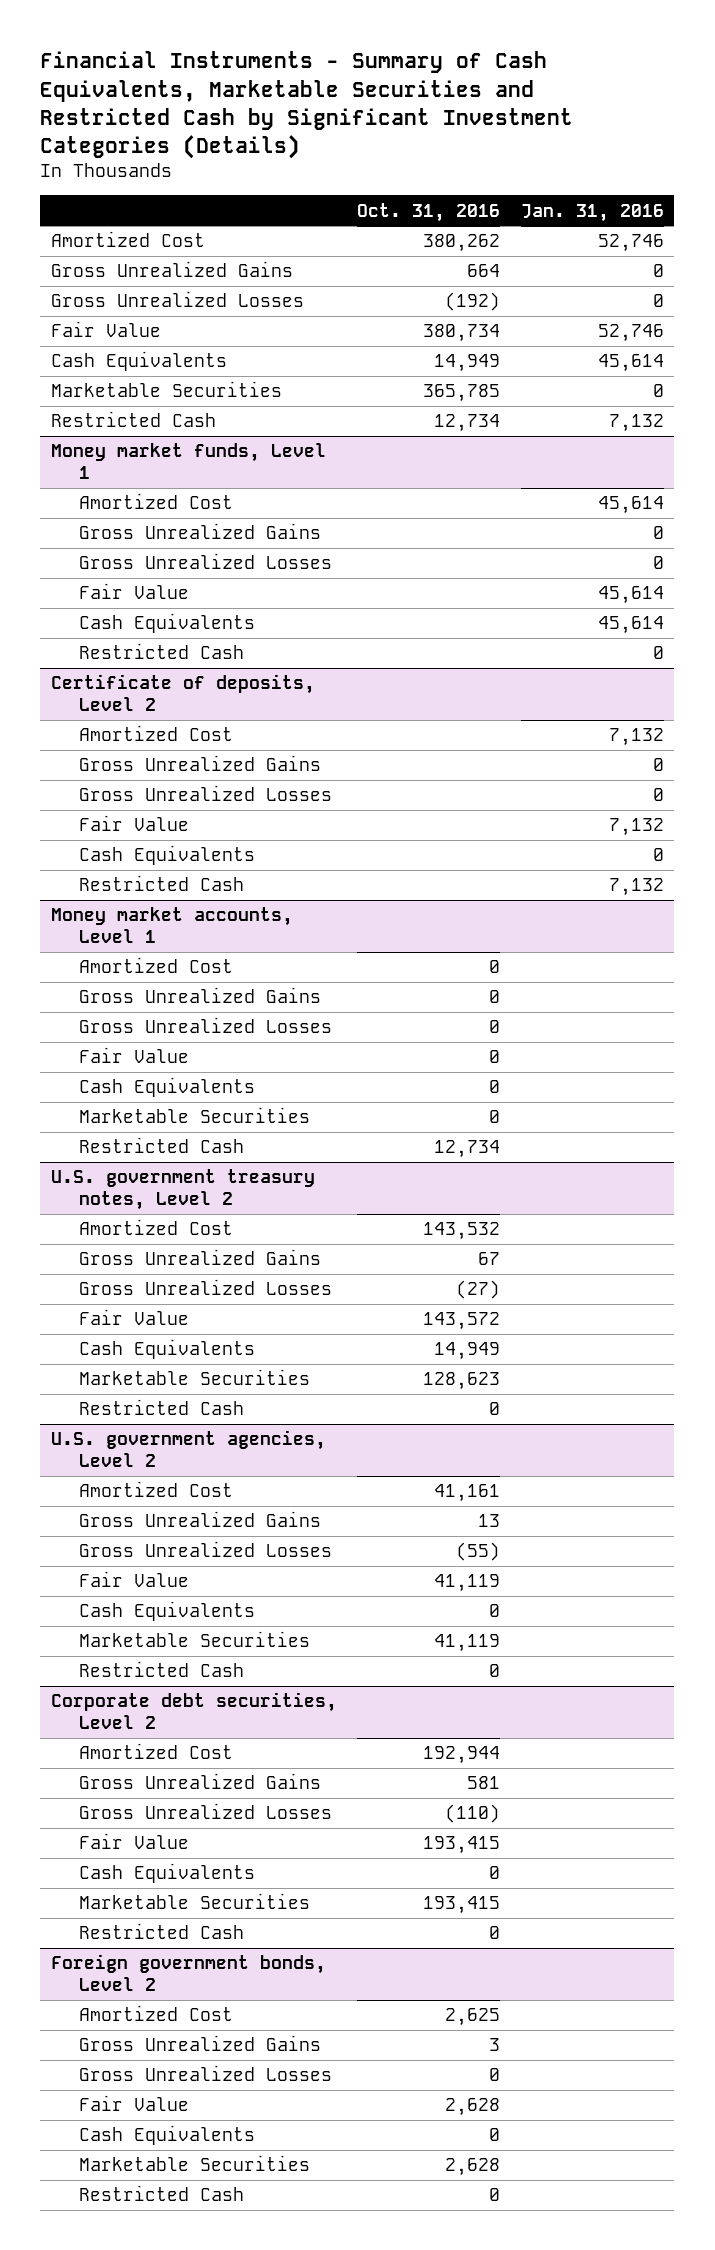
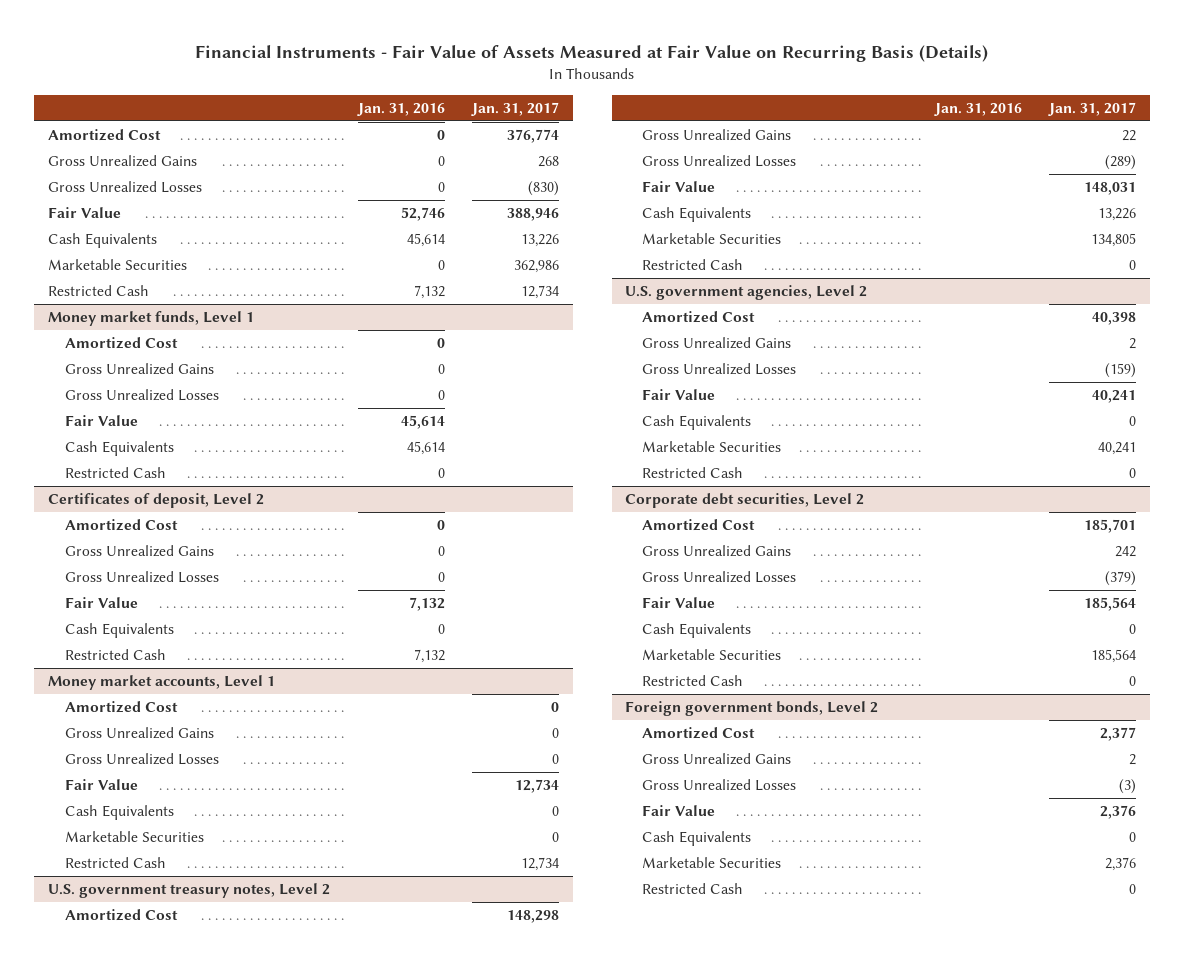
[40,51,574,159] Financial Instruments - Summary of Cash Equivalents, Marketable Securities and Restricted Cash by Significant Investment Categories (Details) -> [195,45,989,63] Financial Instruments - Fair Value of Assets Measured at Fair Value on Recurring Basis (Details)
[357,202,501,222] Oct. 31, 2016 -> none
none -> [470,101,559,116] Jan. 31, 2017
[598,234,665,253] 52,746 -> [436,129,445,140] 0
[598,496,665,515] 45,614 -> [436,337,445,348] 0
[50,674,315,712] Certificate of deposits, Level 2 -> [48,492,265,508] Certificates of deposit, Level 2
[609,728,665,747] 7,132 -> [436,519,445,530] 0

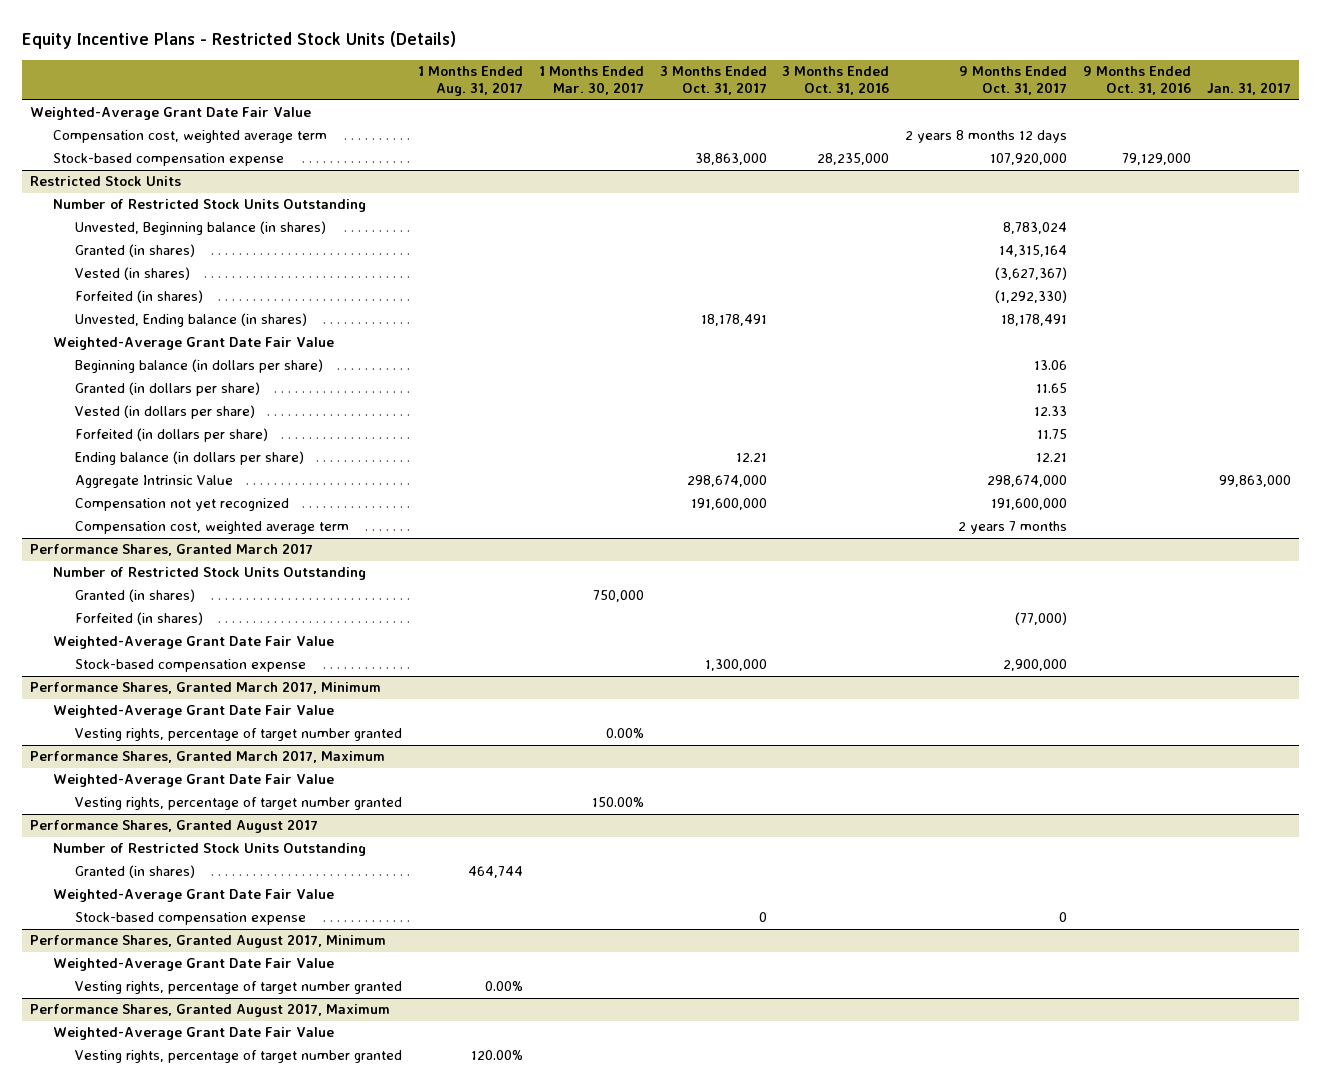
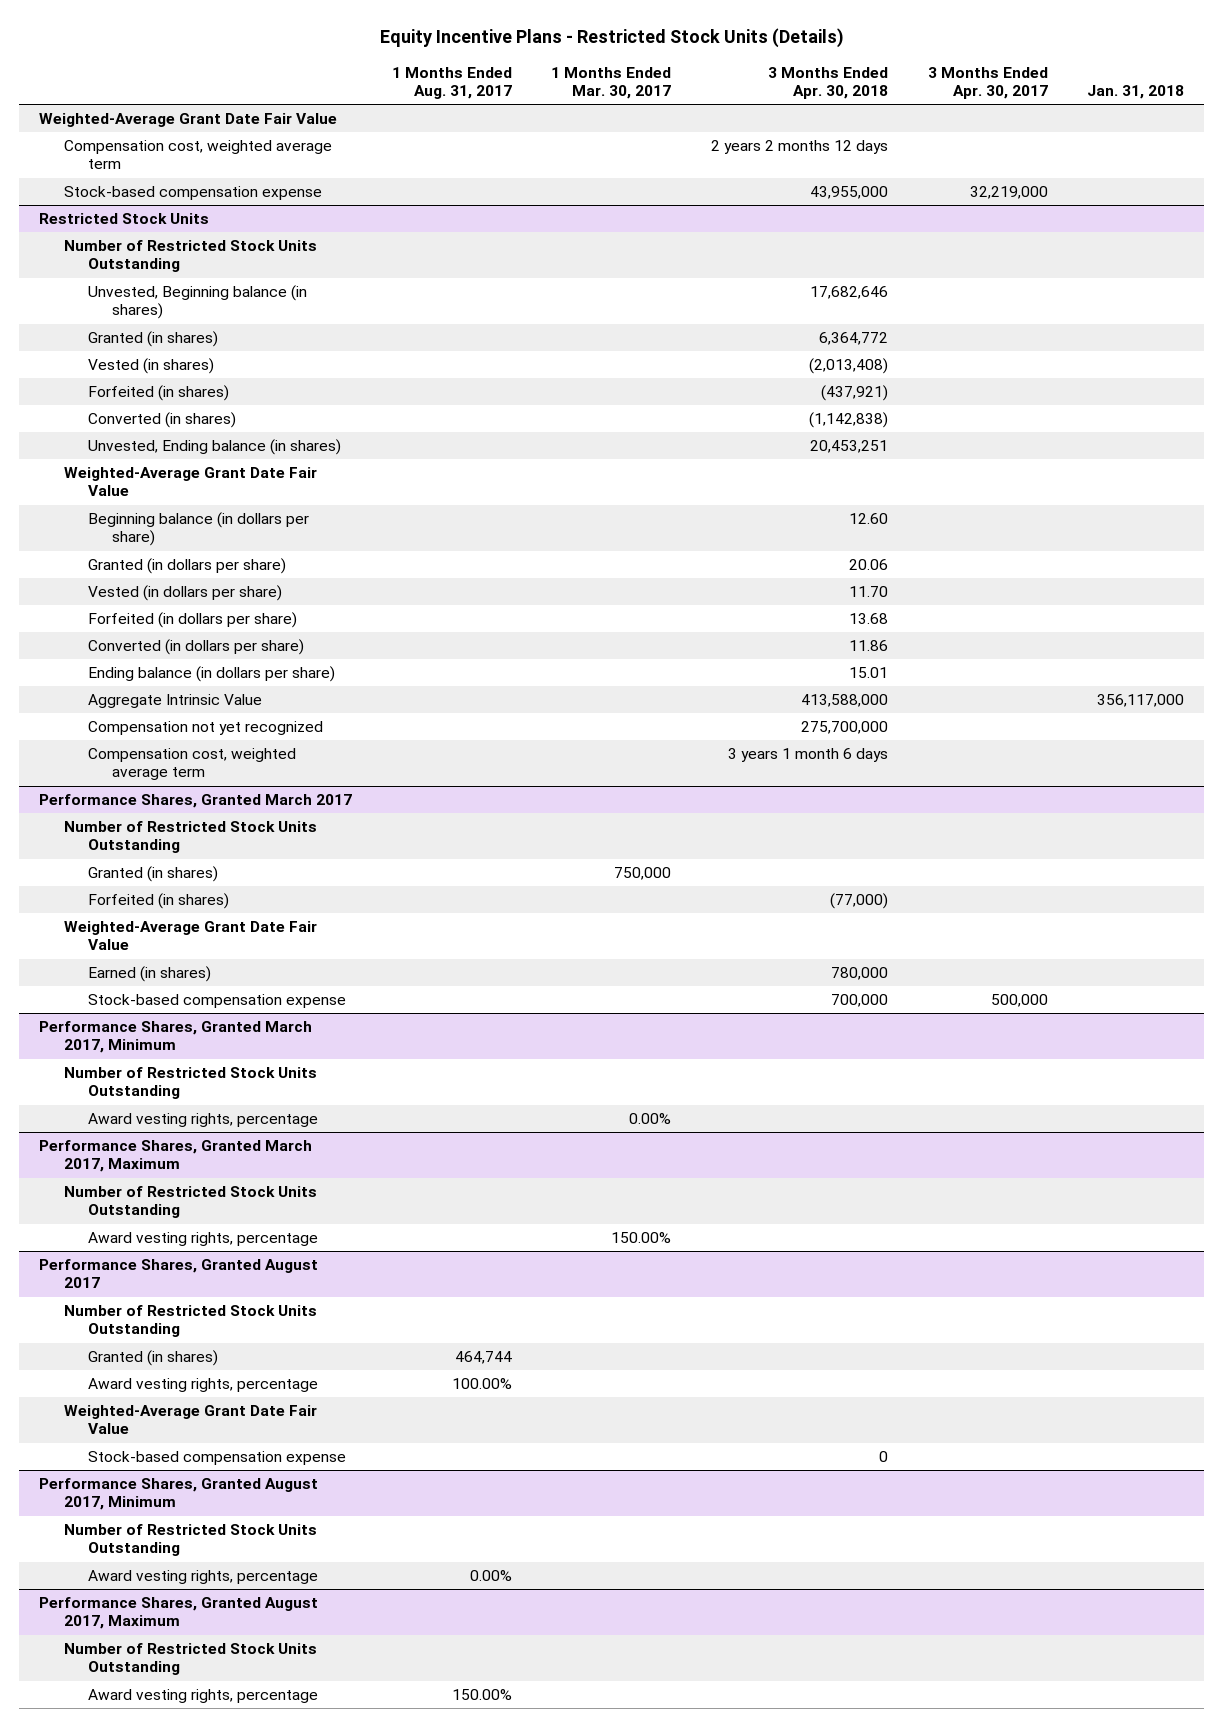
[659,66,767,96] 3 Months Ended Oct. 31, 2017 -> none
[782,66,890,96] 3 Months Ended Oct. 31, 2016 -> none
[959,66,1068,96] 9 Months Ended Oct. 31, 2017 -> none
[1083,66,1192,96] 9 Months Ended Oct. 31, 2016 -> none
[1206,82,1291,96] Jan. 31, 2017 -> none
none -> [768,67,889,100] 3 Months Ended Apr. 30, 2018
none -> [927,67,1048,100] 3 Months Ended Apr. 30, 2017
none -> [1087,85,1185,100] Jan. 31, 2018
none -> [87,412,236,429] Converted (in shares)
none -> [87,639,304,656] Converted (in dollars per share)
none -> [87,966,211,983] Earned (in shares)
[52,705,334,719] Weighted-Average Grant Date Fair Value -> none
none -> [63,1067,317,1100] Number of Restricted Stock Units Outstanding
[74,728,402,742] Vesting rights, percentage of target number granted -> [87,1113,318,1128] Award vesting rights, percentage
[52,774,334,788] Weighted-Average Grant Date Fair Value -> none
none -> [63,1186,317,1219] Number of Restricted Stock Units Outstanding
[74,797,402,811] Vesting rights, percentage of target number granted -> [87,1232,318,1247] Award vesting rights, percentage
none -> [87,1378,318,1393] Award vesting rights, percentage
[52,958,334,972] Weighted-Average Grant Date Fair Value -> none
none -> [63,1524,317,1557] Number of Restricted Stock Units Outstanding
[74,981,402,995] Vesting rights, percentage of target number granted -> [87,1570,318,1585] Award vesting rights, percentage
[52,1027,334,1041] Weighted-Average Grant Date Fair Value -> none
none -> [63,1643,317,1676] Number of Restricted Stock Units Outstanding
[74,1050,402,1064] Vesting rights, percentage of target number granted -> [87,1689,318,1704] Award vesting rights, percentage
[470,1050,523,1061] 120.00% -> [451,1689,512,1701] 150.00%

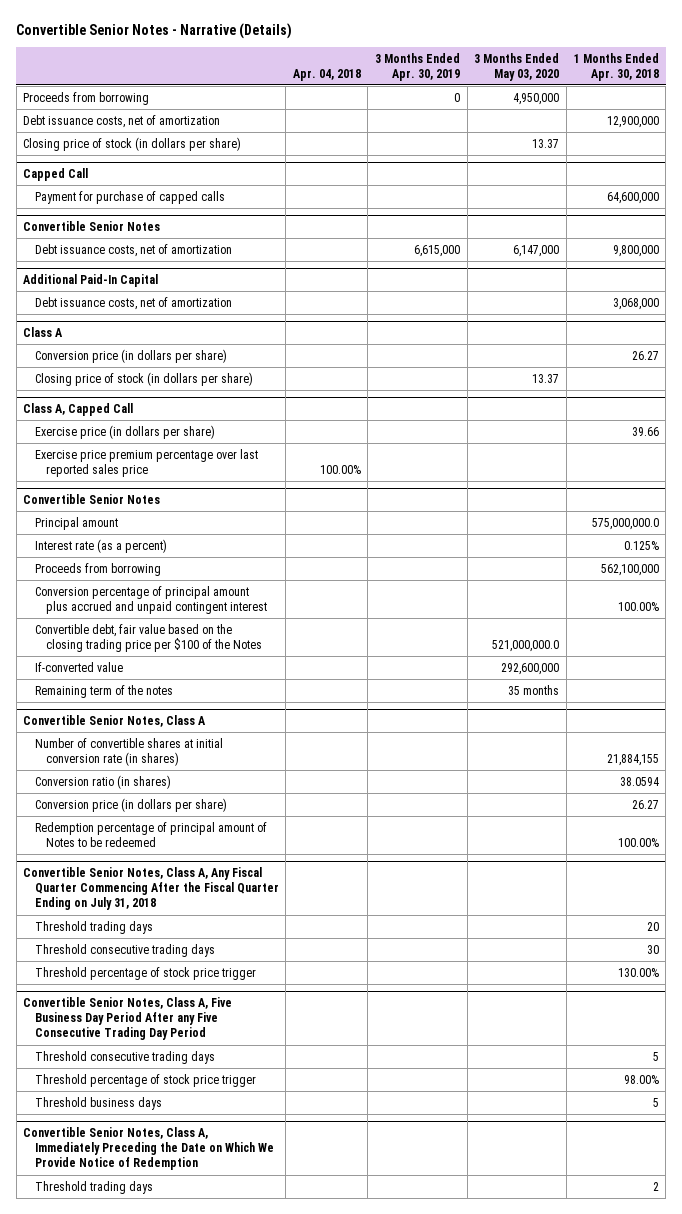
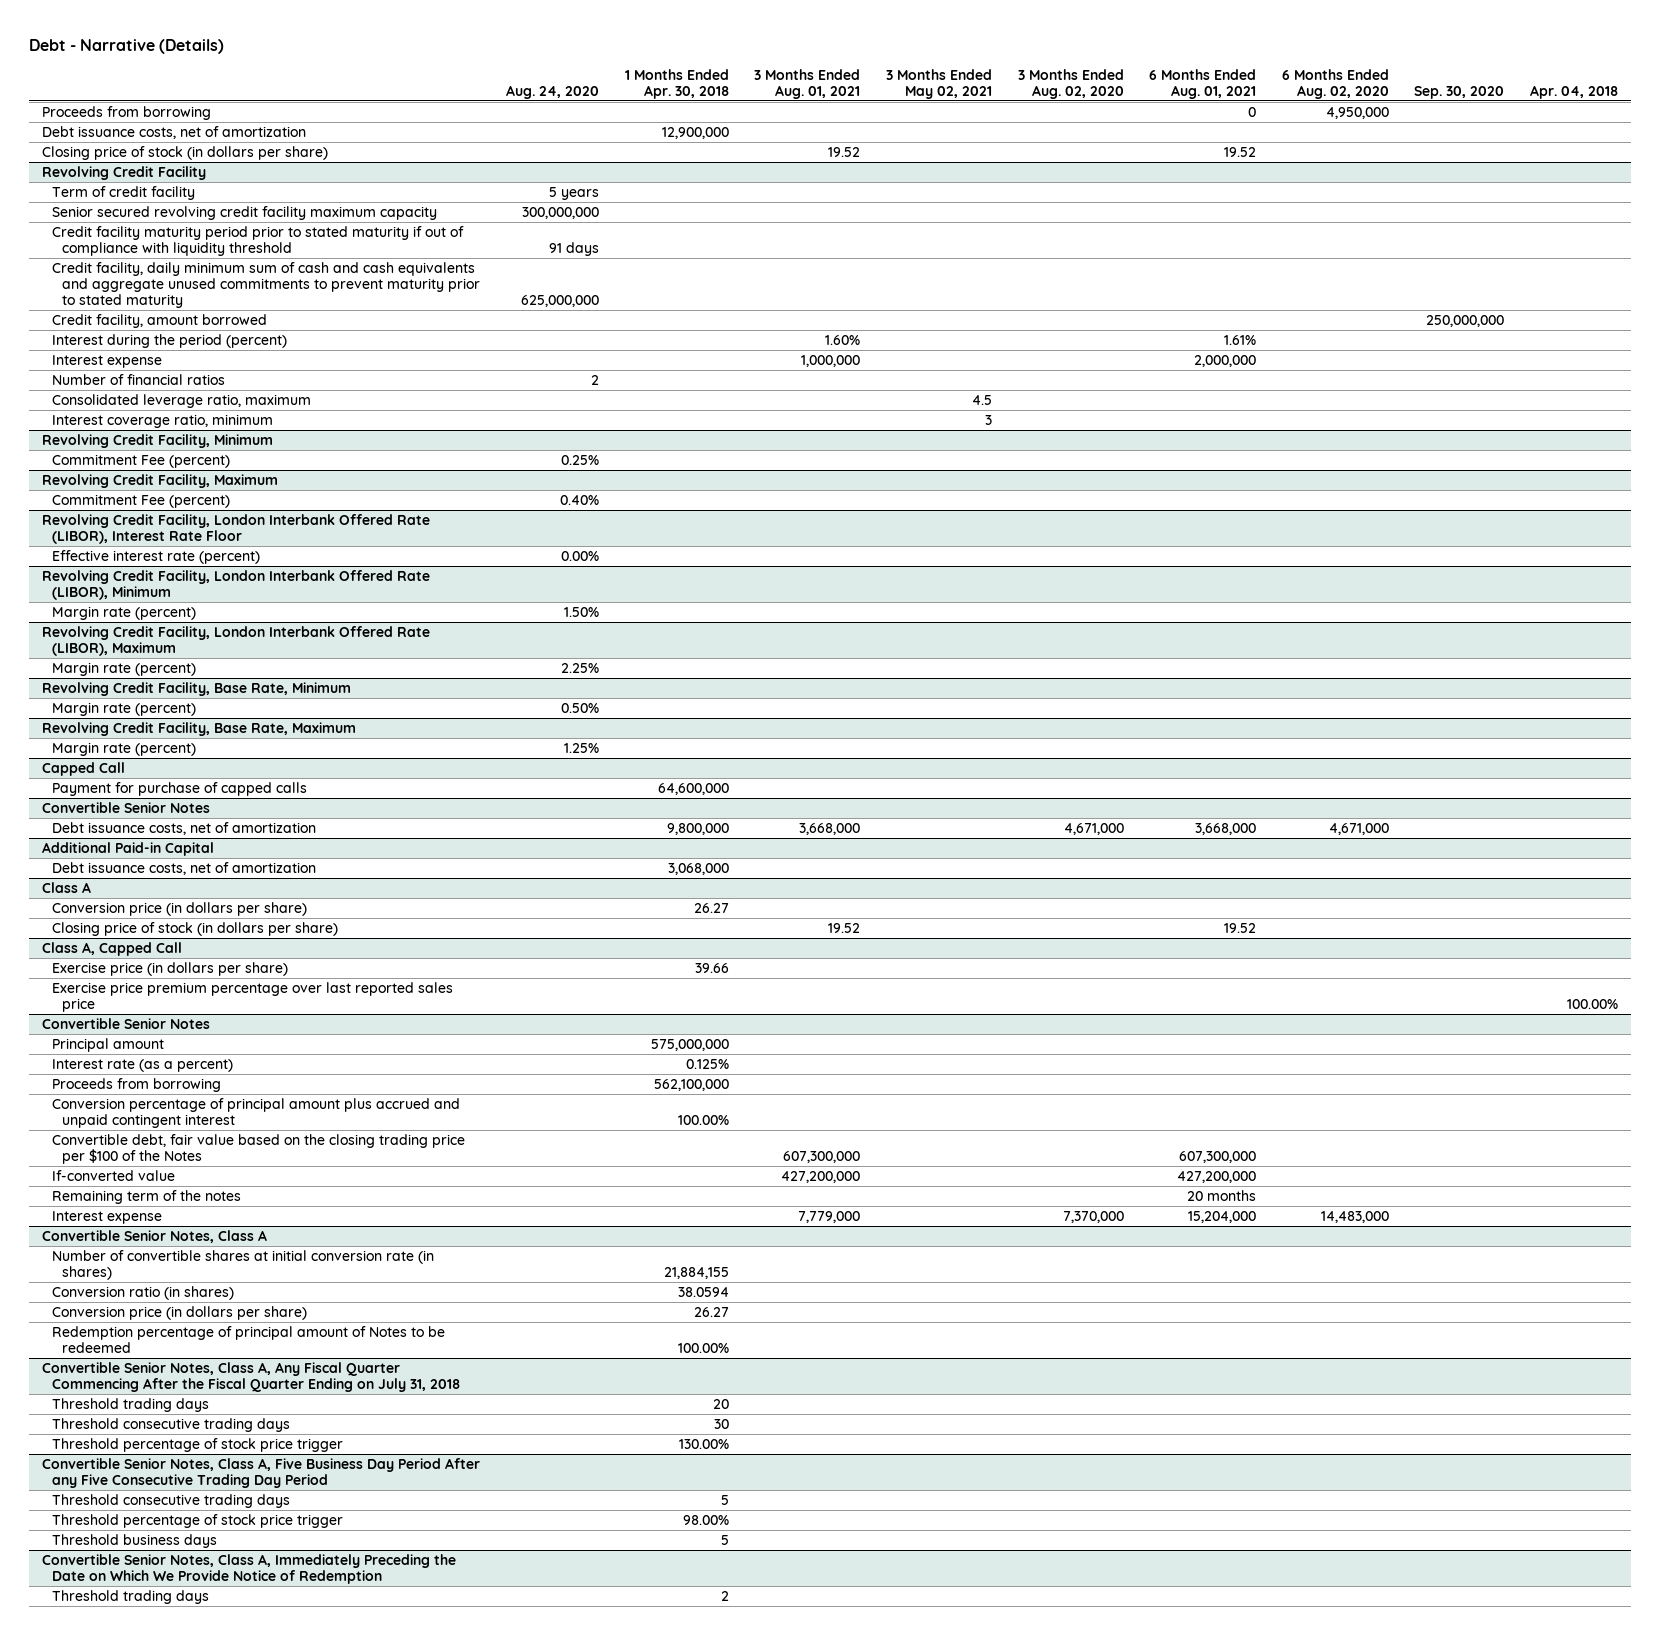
[16,22,293,39] Convertible Senior Notes - Narrative (Details) -> [29,38,225,54] Debt - Narrative (Details)
[375,52,461,81] 3 Months Ended Apr. 30, 2019 -> none
[474,52,560,81] 3 Months Ended May 03, 2020 -> none
none -> [505,84,599,99] Aug. 24, 2020
none -> [754,68,861,99] 3 Months Ended Aug. 01, 2021
none -> [885,68,992,99] 3 Months Ended May 02, 2021
none -> [1017,68,1124,99] 3 Months Ended Aug. 02, 2020
none -> [1149,68,1257,99] 6 Months Ended Aug. 01, 2021
none -> [1281,68,1389,99] 6 Months Ended Aug. 02, 2020
none -> [1414,85,1505,99] Sep. 30, 2020
none -> [42,165,207,180] Revolving Credit Facility
none -> [52,185,196,200] Term of credit facility
none -> [52,205,438,220] Senior secured revolving credit facility maximum capacity
none -> [52,225,465,256] Credit facility maturity period prior to stated maturity if out of compliance with liquidity threshold
none -> [52,261,481,308] Credit facility, daily minimum sum of cash and cash equivalents and aggregate unused commitments to prevent maturity prior to stated maturity
none -> [52,313,268,328] Credit facility, amount borrowed
none -> [52,333,288,348] Interest during the period (percent)
none -> [52,354,163,368] Interest expense
none -> [52,373,226,385] Number of financial ratios
none -> [52,393,312,408] Consolidated leverage ratio, maximum
none -> [52,413,274,428] Interest coverage ratio, minimum
none -> [42,433,274,448] Revolving Credit Facility, Minimum
none -> [52,453,231,468] Commitment Fee (percent)
none -> [42,473,279,488] Revolving Credit Facility, Maximum
none -> [52,493,231,508] Commitment Fee (percent)
none -> [42,513,431,544] Revolving Credit Facility, London Interbank Offered Rate (LIBOR), Interest Rate Floor
none -> [52,549,261,564] Effective interest rate (percent)
none -> [42,569,431,600] Revolving Credit Facility, London Interbank Offered Rate (LIBOR), Minimum
none -> [52,605,197,620] Margin rate (percent)
none -> [42,625,431,656] Revolving Credit Facility, London Interbank Offered Rate (LIBOR), Maximum
none -> [52,661,197,676] Margin rate (percent)
none -> [42,681,352,696] Revolving Credit Facility, Base Rate, Minimum
none -> [52,701,197,716] Margin rate (percent)
none -> [42,721,357,736] Revolving Credit Facility, Base Rate, Maximum
none -> [52,741,197,756] Margin rate (percent)
[23,274,159,288] Additional Paid-In Capital -> [42,841,215,856] Additional Paid-in Capital
[591,517,659,530] 575,000,000.0 -> [650,1038,729,1051] 575,000,000
none -> [52,1210,163,1224] Interest expense

